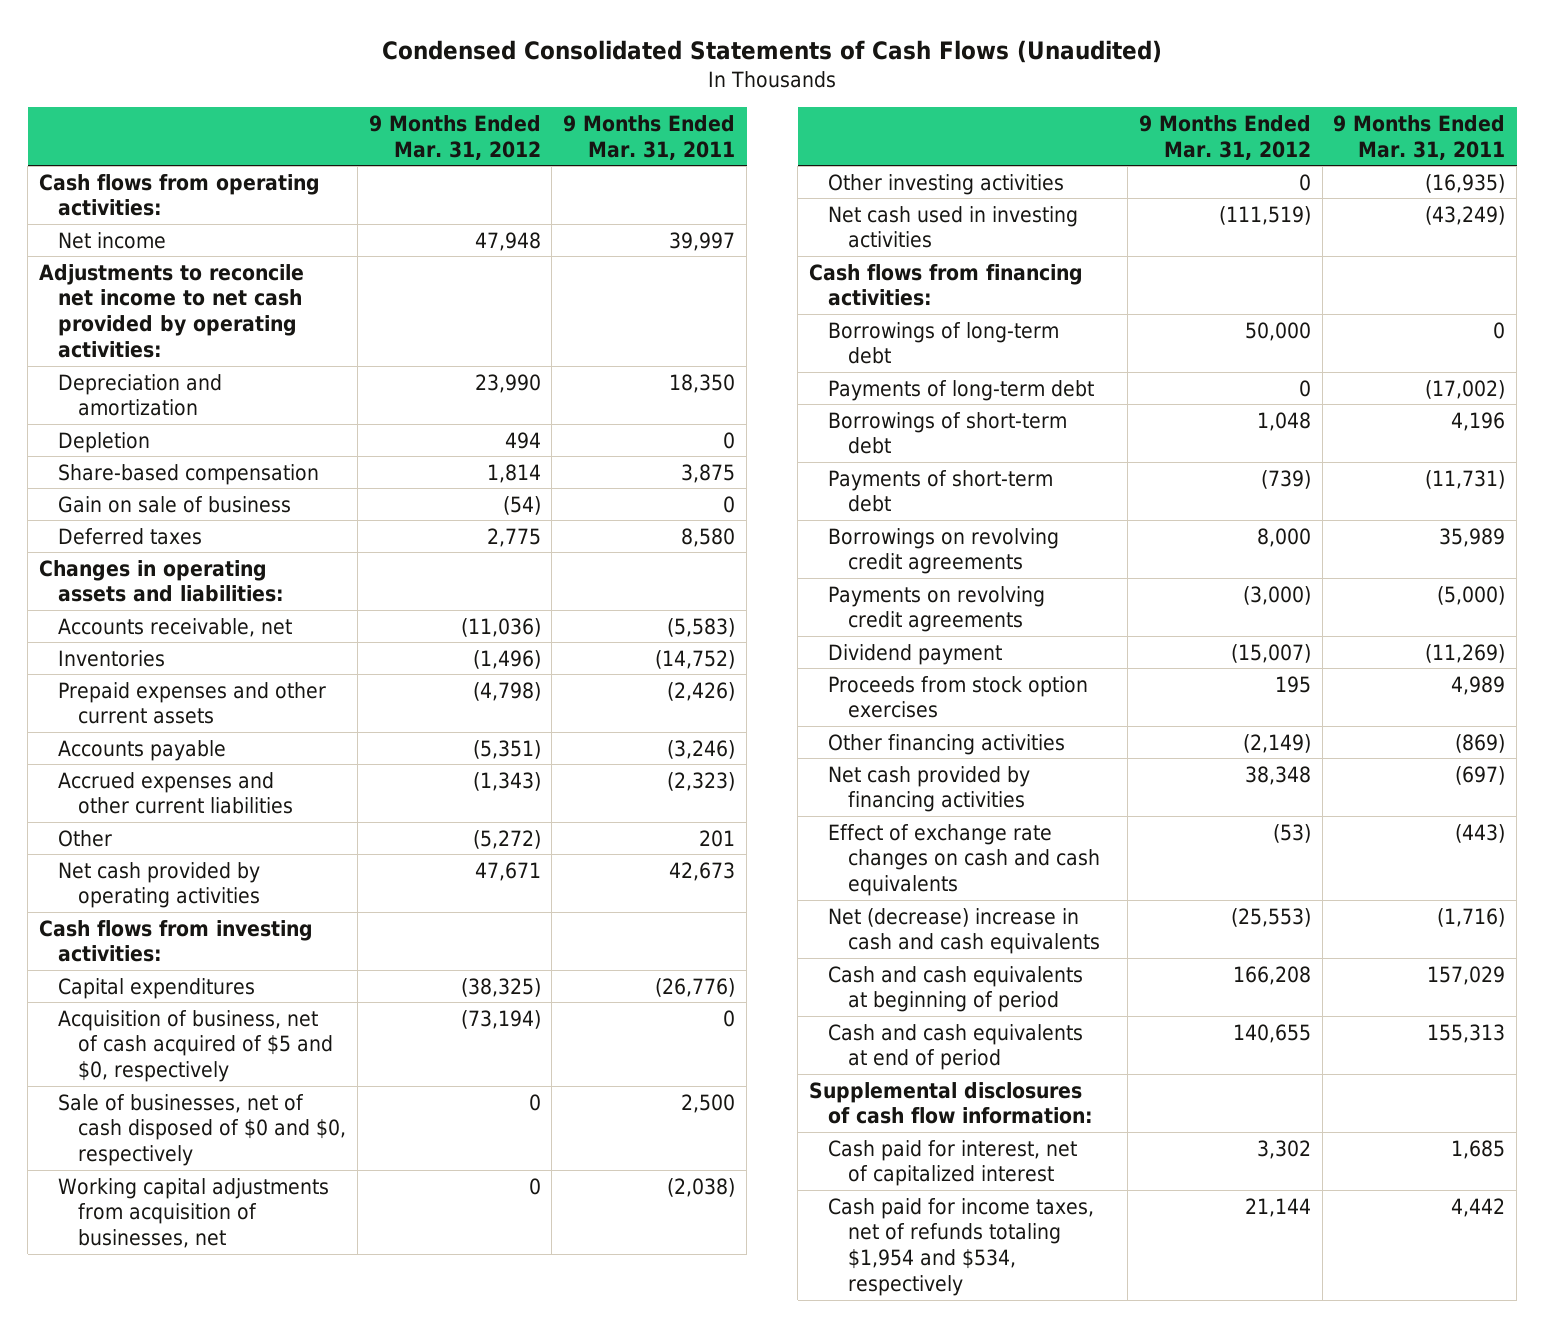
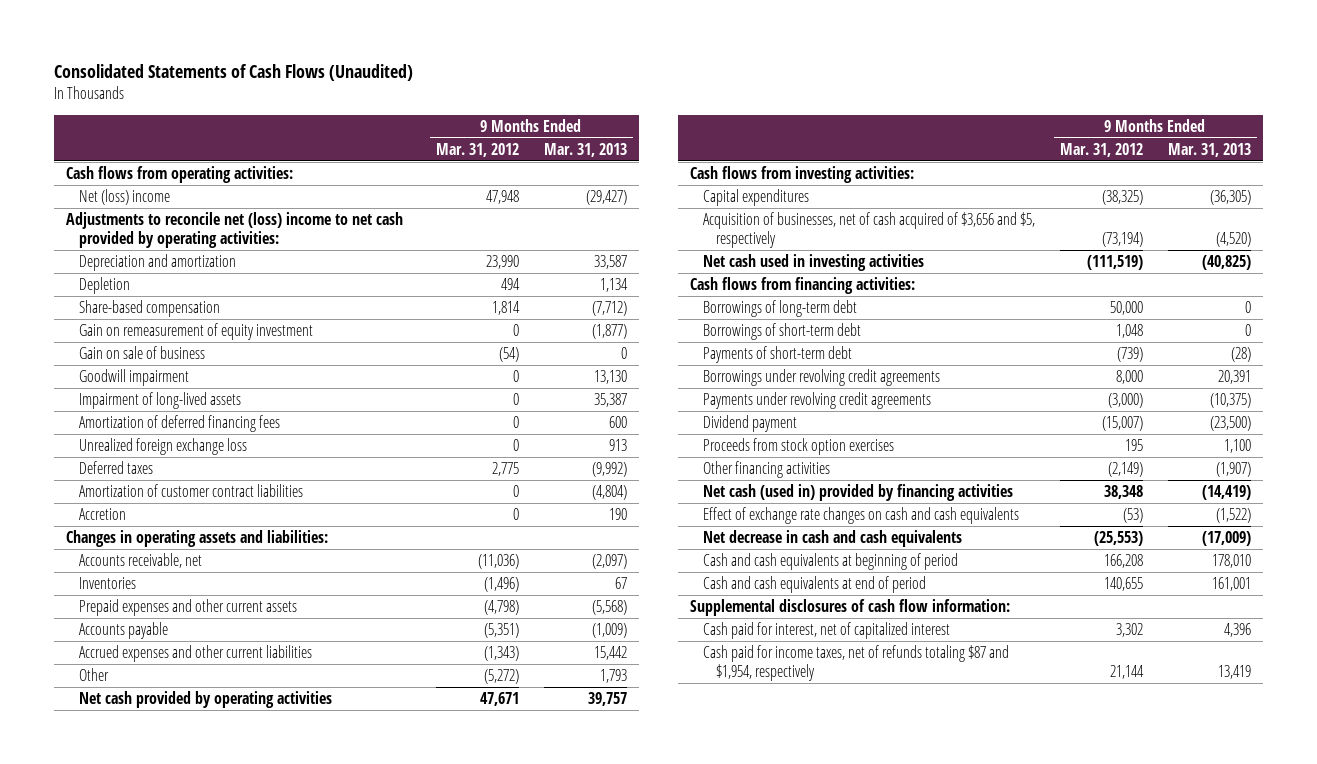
[382,40,1163,64] Condensed Consolidated Statements of Cash Flows (Unaudited) -> [53,63,413,81] Consolidated Statements of Cash Flows (Unaudited)
[563,114,736,160] 9 Months Ended Mar. 31, 2011 -> none
none -> [543,142,627,157] Mar. 31, 2013
[58,231,167,249] Net income -> [78,189,170,206] Net (loss) income
[38,263,304,358] Adjustments to reconcile net income to net cash provided by operating activities: -> [66,212,404,248] Adjustments to reconcile net (loss) income to net cash provided by operating activities:
none -> [78,323,313,341] Gain on remeasurement of equity investment
none -> [78,369,189,387] Goodwill impairment
none -> [78,392,241,410] Impairment of long-lived assets
none -> [78,415,280,433] Amortization of deferred financing fees
none -> [78,438,247,456] Unrealized foreign exchange loss
none -> [78,484,303,498] Amortization of customer contract liabilities
none -> [78,508,126,521] Accretion
[58,1093,346,1167] Sale of businesses, net of cash disposed of $0 and $0, respectively -> none
[58,1177,330,1249] Working capital adjustments from acquisition of businesses, net -> none
[828,173,1065,195] Other investing activities -> none
[58,1009,333,1083] Acquisition of business, net of cash acquired of $5 and $0, respectively -> [703,212,1036,248] Acquisition of businesses, net of cash acquired of $3,656 and $5, respectively
[828,379,1095,401] Payments of long-term debt -> none
[828,527,1060,575] Borrowings on revolving credit agreements -> [703,369,941,387] Borrowings under revolving credit agreements
[828,585,1046,633] Payments on revolving credit agreements -> [703,392,932,410] Payments under revolving credit agreements
[828,765,1031,813] Net cash provided by financing activities -> [703,484,1014,502] Net cash (used in) provided by financing activities
[828,907,1101,955] Net (decrease) increase in cash and cash equivalents -> [703,530,963,548] Net decrease in cash and cash equivalents
[828,1197,1095,1296] Cash paid for income taxes, net of refunds totaling $1,954 and $534, respectively -> [703,645,1010,681] Cash paid for income taxes, net of refunds totaling $87 and $1,954, respectively

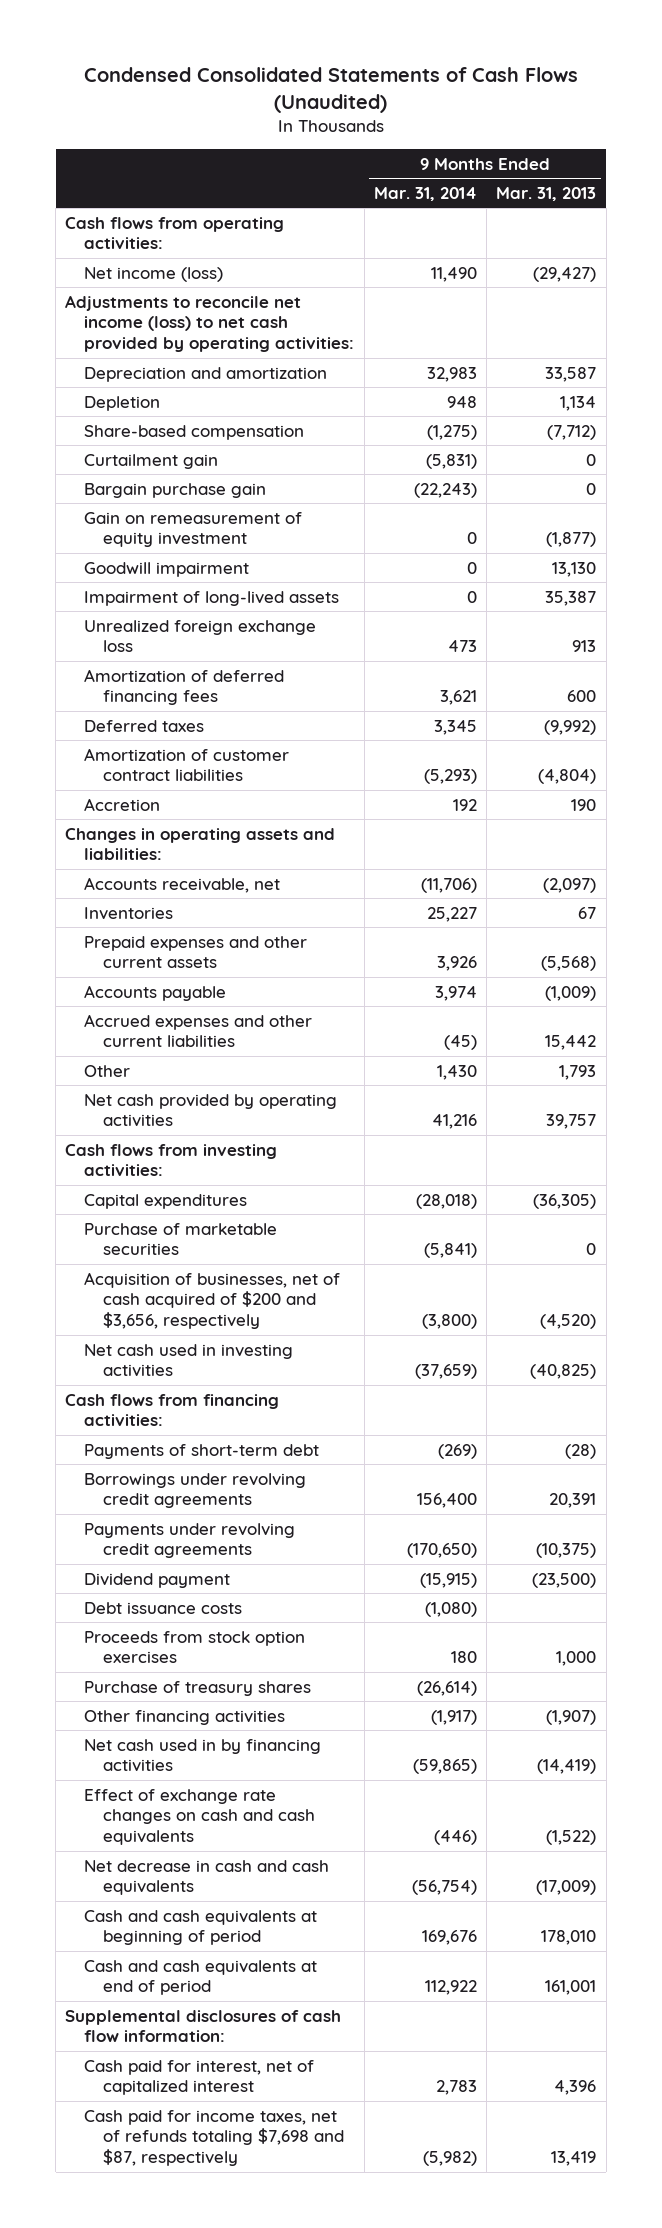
[53,63,413,81] Consolidated Statements of Cash Flows (Unaudited) -> [83,67,578,113] Condensed Consolidated Statements of Cash Flows (Unaudited)
[435,142,519,157] Mar. 31, 2012 -> none
none -> [373,186,477,201] Mar. 31, 2014
[78,189,170,206] Net (loss) income -> [84,266,224,282] Net income (loss)
[66,212,404,248] Adjustments to reconcile net (loss) income to net cash provided by operating activities: -> [65,294,355,353] Adjustments to reconcile net income (loss) to net cash provided by operating activities:
none -> [84,453,219,469] Curtailment gain
none -> [84,482,267,498] Bargain purchase gain
[78,346,205,360] Gain on sale of business -> none
[78,415,280,433] Amortization of deferred financing fees -> [84,668,285,706] Amortization of deferred financing fees
none -> [84,1222,278,1256] Purchase of marketable securities
[703,212,1036,248] Acquisition of businesses, net of cash acquired of $3,656 and $5, respectively -> [84,1271,341,1330] Acquisition of businesses, net of cash acquired of $200 and $3,656, respectively
[703,300,858,318] Borrowings of long-term debt -> none
[703,323,862,341] Borrowings of short-term debt -> none
none -> [84,1601,243,1614] Debt issuance costs
[1223,439,1251,454] 1,100 -> [556,1651,597,1667] 1,000
none -> [84,1680,312,1696] Purchase of treasury shares
[703,484,1014,502] Net cash (used in) provided by financing activities -> [84,1738,322,1773] Net cash used in by financing activities
[703,645,1010,681] Cash paid for income taxes, net of refunds totaling $87 and $1,954, respectively -> [84,2109,345,2167] Cash paid for income taxes, net of refunds totaling $7,698 and $87, respectively

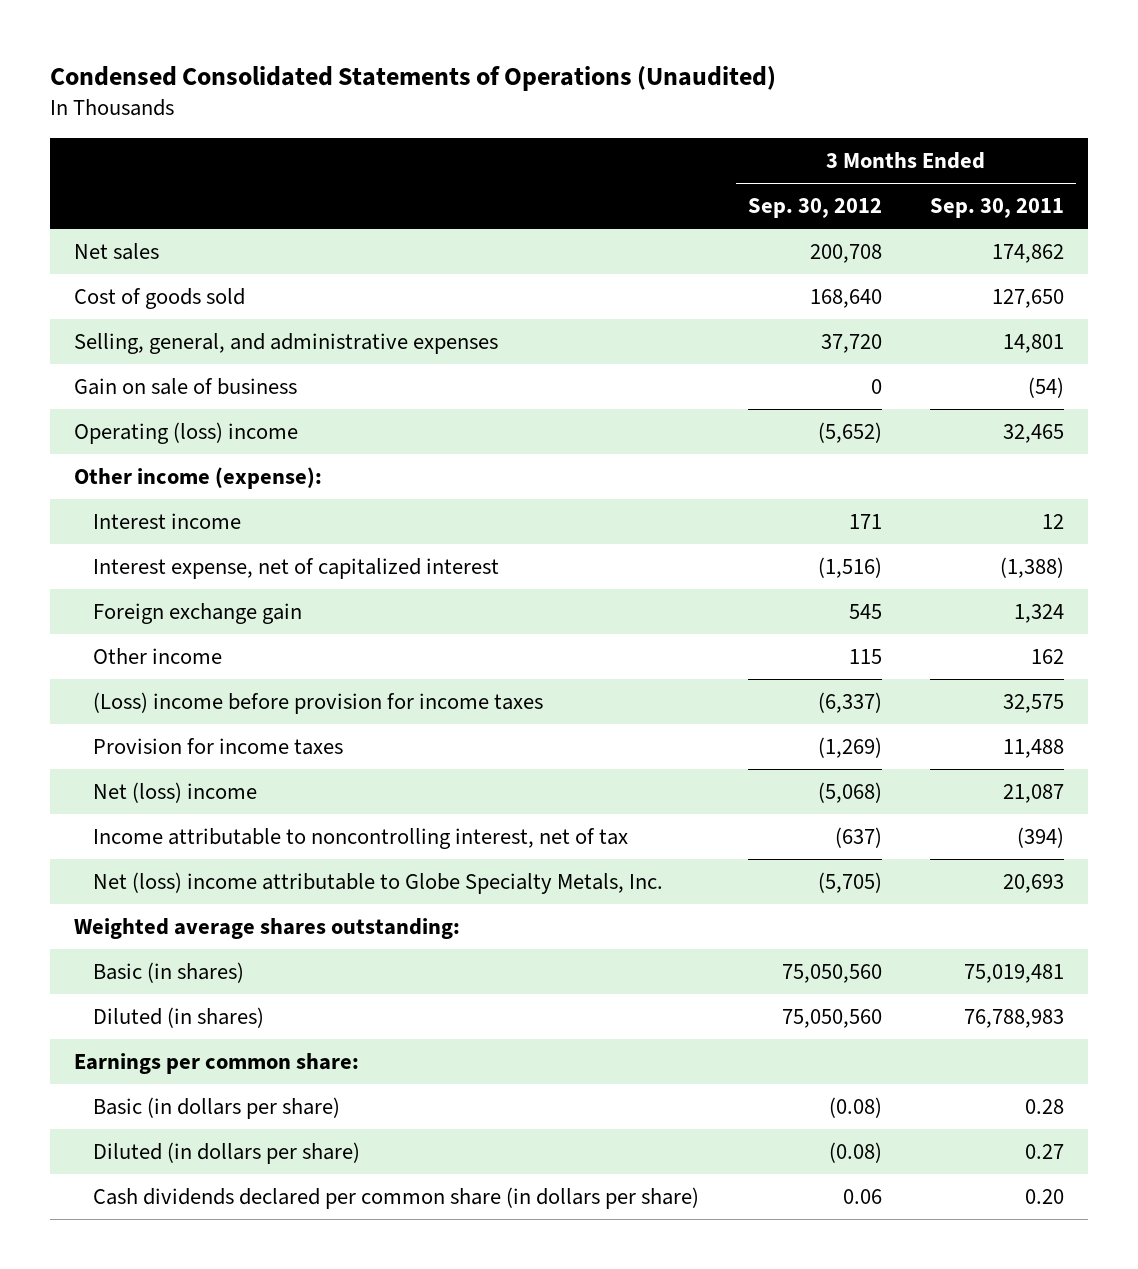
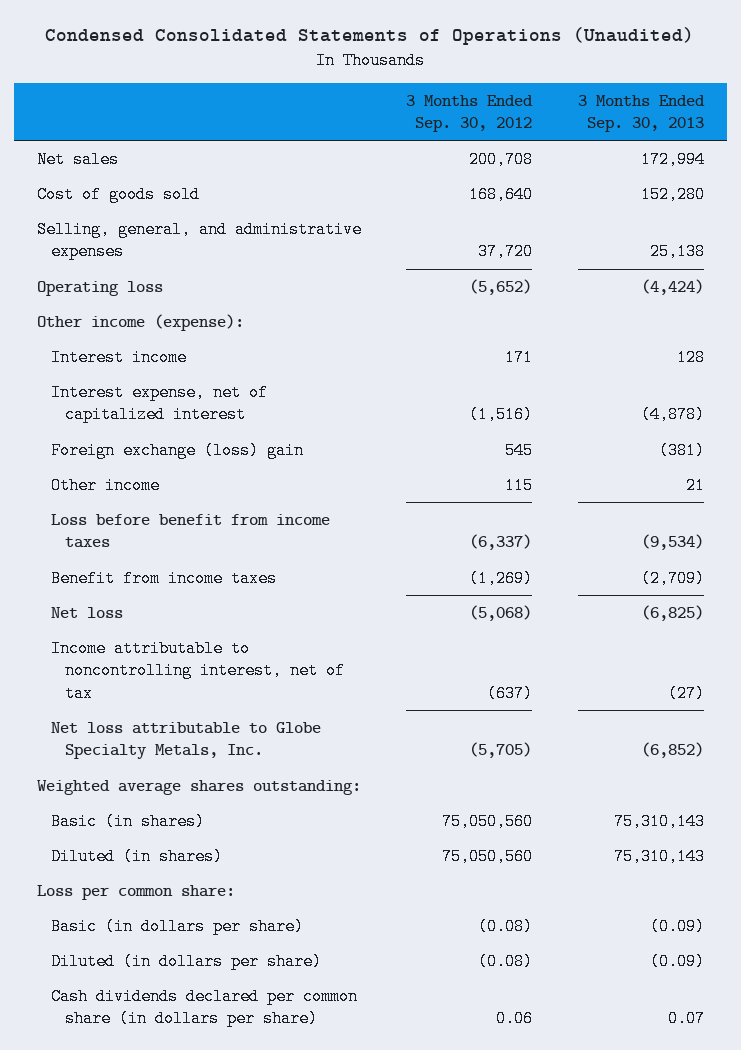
[930,198,1065,219] Sep. 30, 2011 -> none
none -> [577,94,705,133] 3 Months Ended Sep. 30, 2013
[74,378,298,396] Gain on sale of business -> none
[74,422,299,445] Operating (loss) income -> [36,280,163,296] Operating loss
[93,603,303,625] Foreign exchange gain -> [50,441,304,459] Foreign exchange (loss) gain
[93,692,544,715] (Loss) income before provision for income taxes -> [50,513,330,549] Loss before benefit from income taxes
[93,738,344,756] Provision for income taxes -> [50,569,277,587] Benefit from income taxes
[93,782,258,804] Net (loss) income -> [50,606,123,618] Net loss
[93,872,664,895] Net (loss) income attributable to Globe Specialty Metals, Inc. -> [50,721,321,760] Net loss attributable to Globe Specialty Metals, Inc.
[74,1053,360,1075] Earnings per common share: -> [36,884,235,900] Loss per common share:

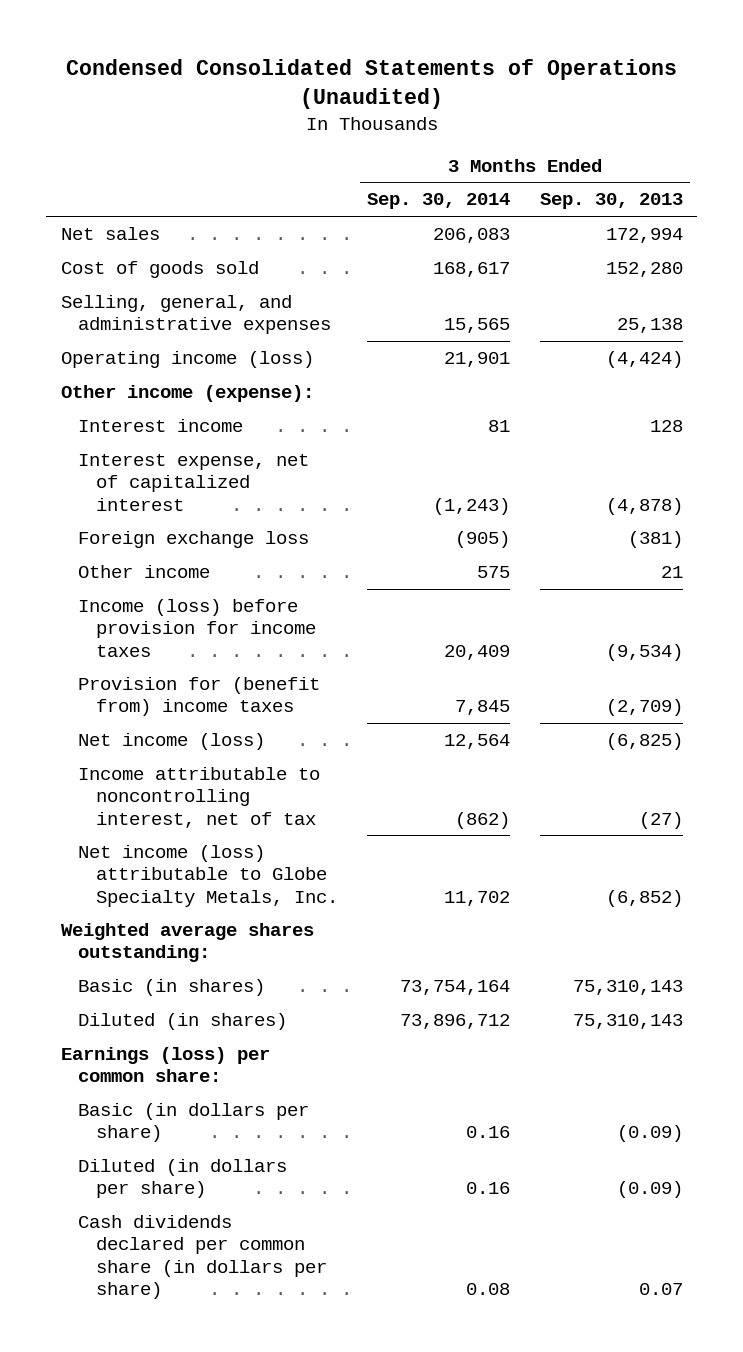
[406,94,534,133] 3 Months Ended Sep. 30, 2012 -> none
none -> [367,193,511,210] Sep. 30, 2014
[36,280,163,296] Operating loss -> [60,351,314,369] Operating income (loss)
[50,441,304,459] Foreign exchange (loss) gain -> [78,531,310,549] Foreign exchange loss
[50,513,330,549] Loss before benefit from income taxes -> [78,599,316,657] Income (loss) before provision for income taxes
[50,569,277,587] Benefit from income taxes -> [78,677,321,717] Provision for (benefit from) income taxes
[50,606,123,618] Net loss -> [78,733,266,751] Net income (loss)
[50,721,321,760] Net loss attributable to Globe Specialty Metals, Inc. -> [78,845,338,907] Net income (loss) attributable to Globe Specialty Metals, Inc.
[36,884,235,900] Loss per common share: -> [60,1047,270,1083] Earnings (loss) per common share:

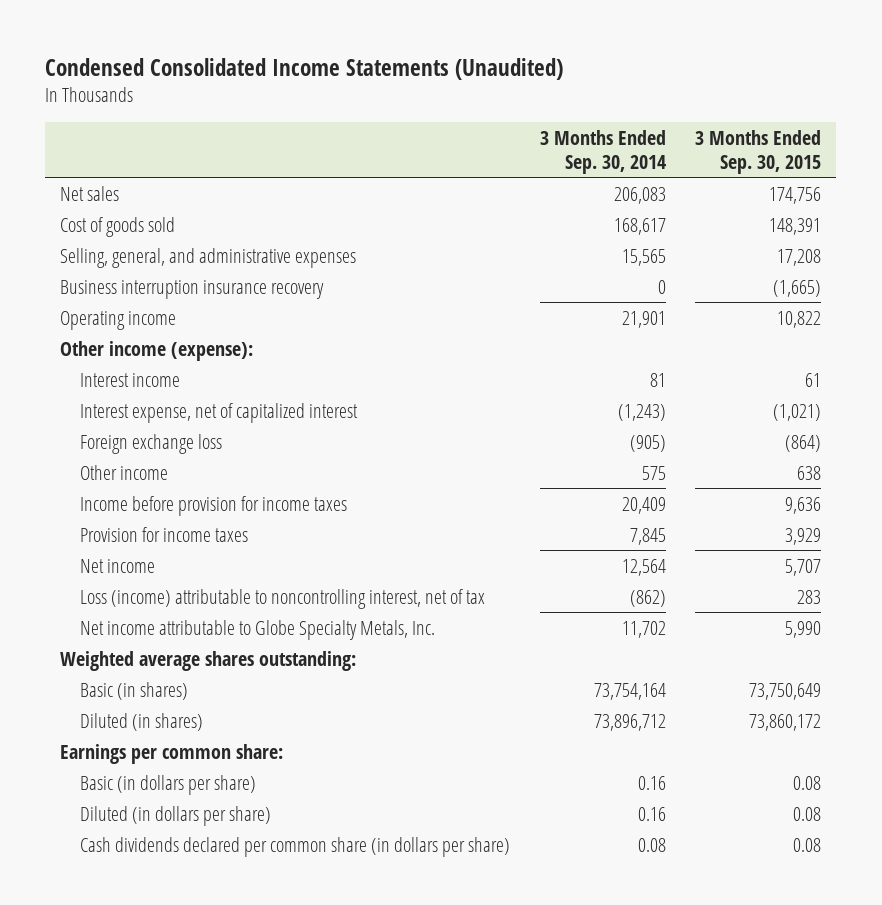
[65,59,677,110] Condensed Consolidated Statements of Operations (Unaudited) -> [45,57,564,80] Condensed Consolidated Income Statements (Unaudited)
[539,193,683,210] Sep. 30, 2013 -> none
none -> [695,129,822,174] 3 Months Ended Sep. 30, 2015
none -> [60,279,325,299] Business interruption insurance recovery
[60,351,314,369] Operating income (loss) -> [60,310,177,330] Operating income
[78,599,316,657] Income (loss) before provision for income taxes -> [79,495,347,516] Income before provision for income taxes
[78,677,321,717] Provision for (benefit from) income taxes -> [79,526,248,542] Provision for income taxes
[78,733,266,751] Net income (loss) -> [79,558,155,573] Net income
[78,767,321,828] Income attributable to noncontrolling interest, net of tax -> [79,588,485,609] Loss (income) attributable to noncontrolling interest, net of tax
[78,845,338,907] Net income (loss) attributable to Globe Specialty Metals, Inc. -> [79,619,435,640] Net income attributable to Globe Specialty Metals, Inc.
[60,1047,270,1083] Earnings (loss) per common share: -> [60,743,284,764] Earnings per common share:

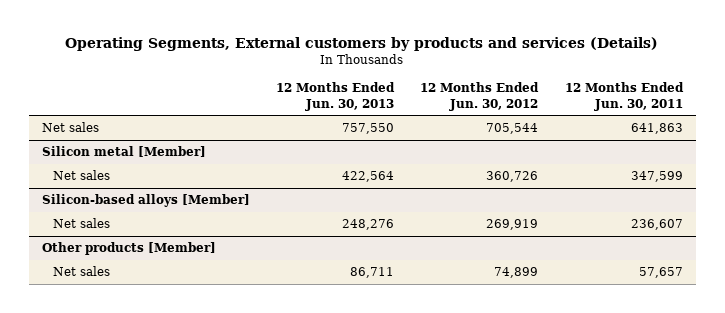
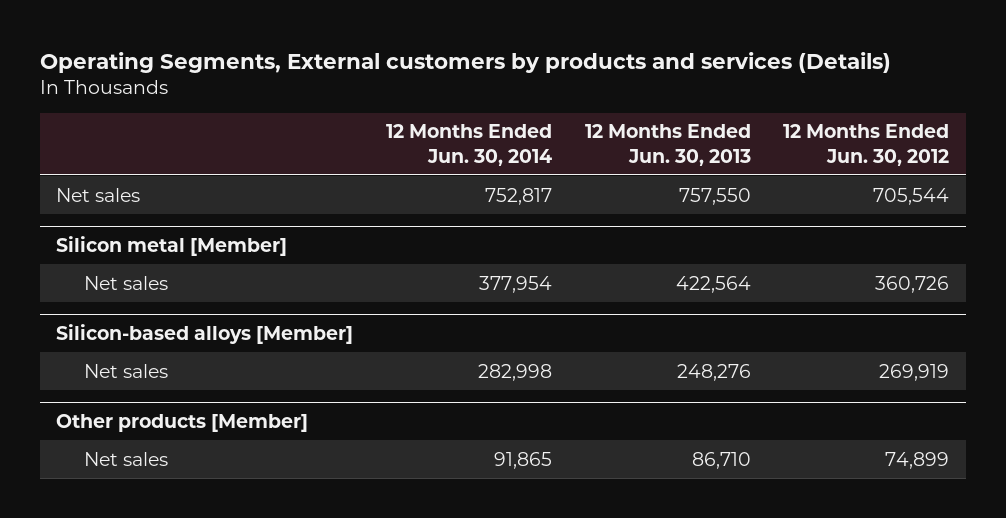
[564,82,684,111] 12 Months Ended Jun. 30, 2011 -> none
none -> [385,124,552,166] 12 Months Ended Jun. 30, 2014
[350,267,395,279] 86,711 -> [691,451,751,469] 86,710

